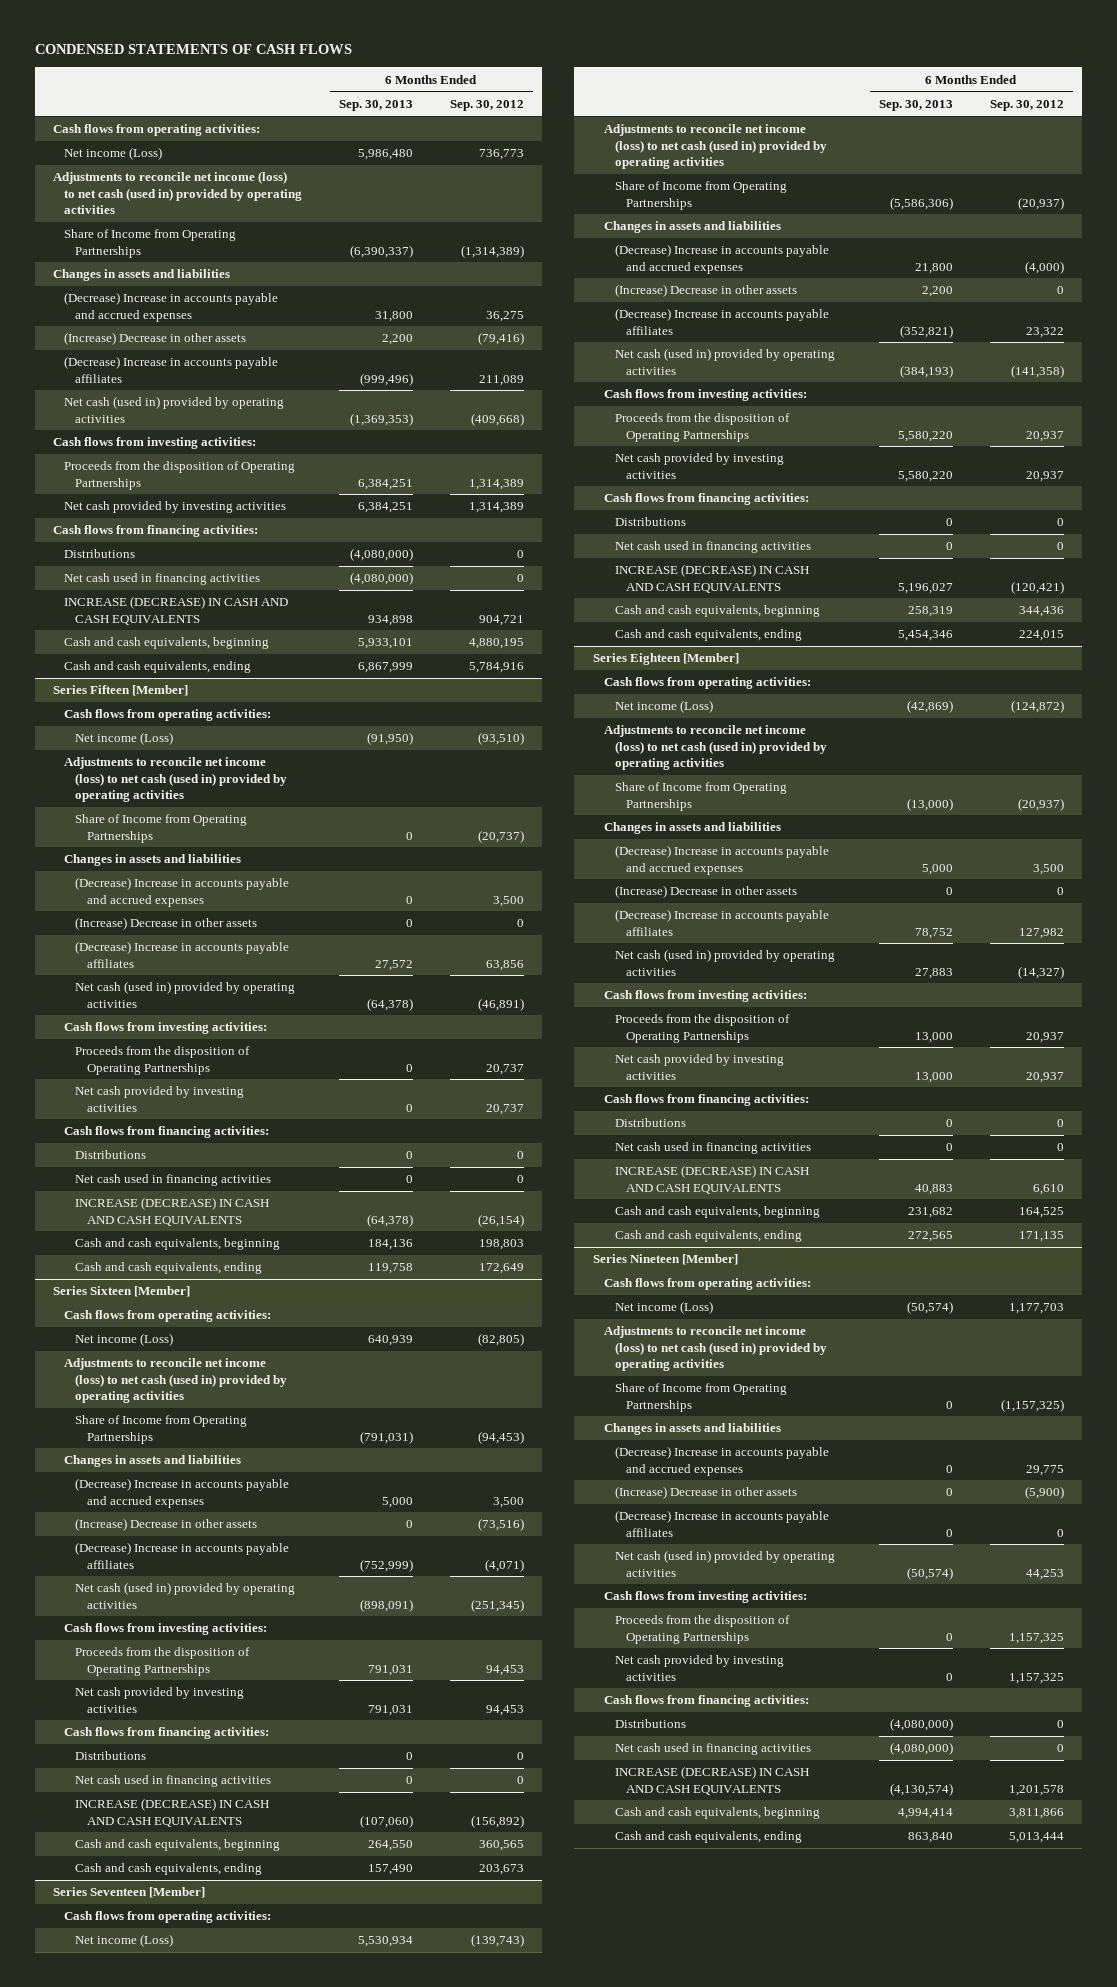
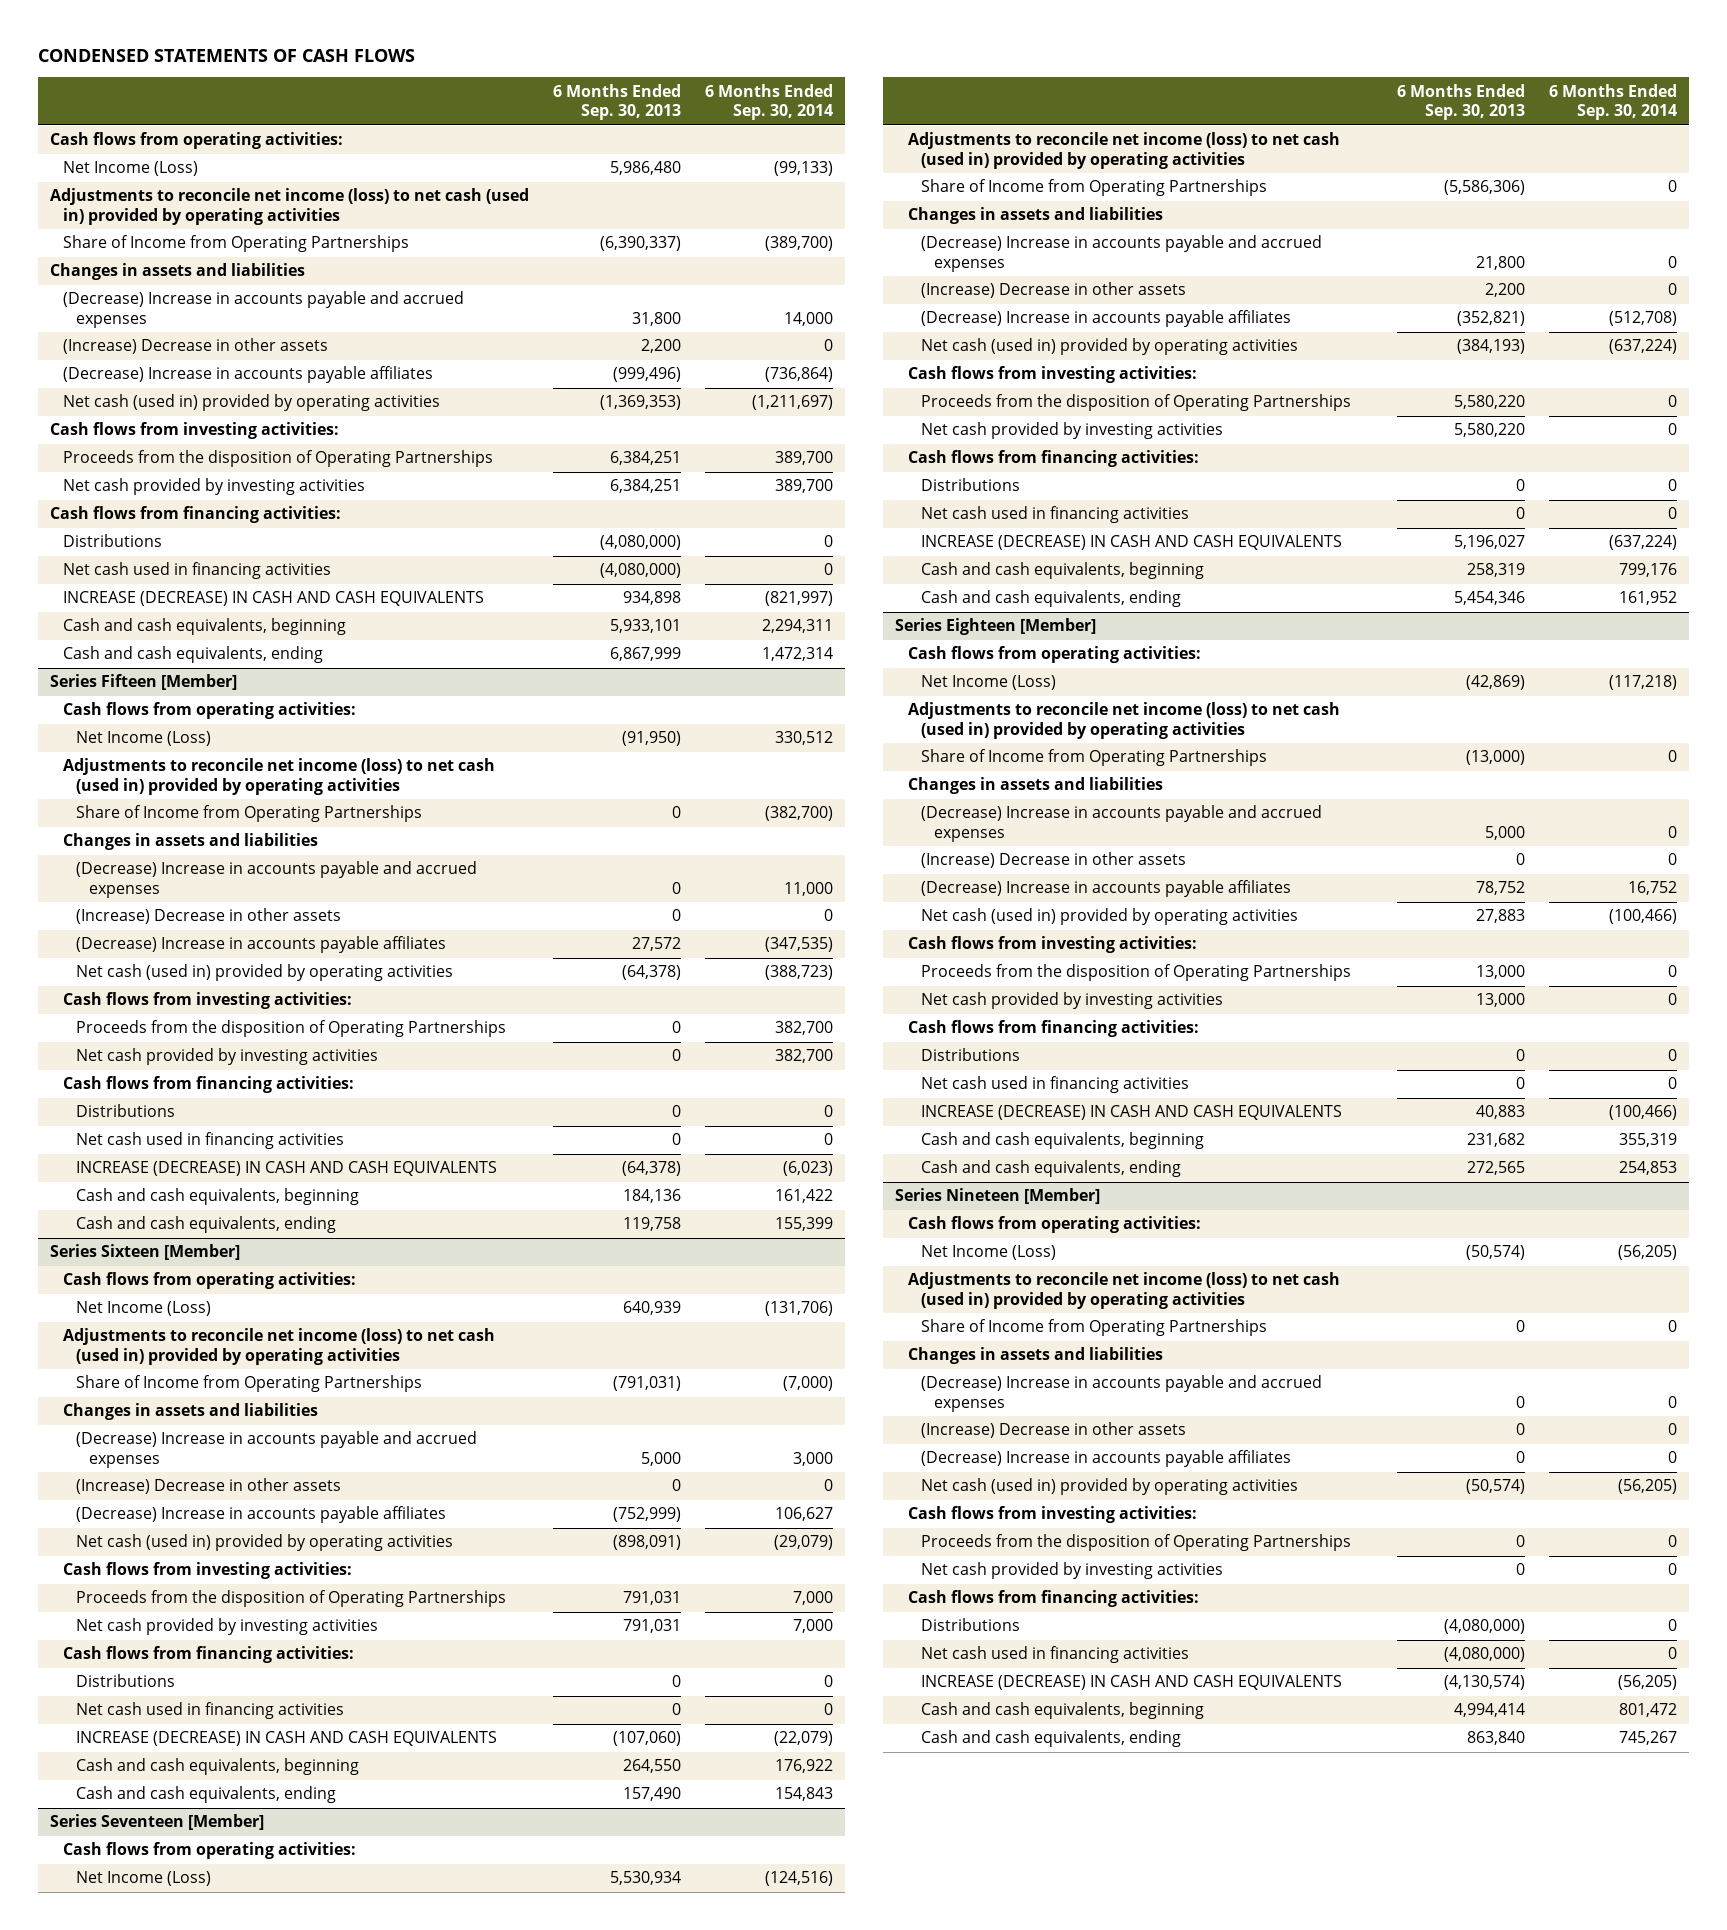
[449,99,524,111] Sep. 30, 2012 -> none
none -> [704,83,833,121] 6 Months Ended Sep. 30, 2014
[64,147,163,161] Net income (Loss) -> [63,161,199,177] Net Income (Loss)
[75,732,174,746] Net income (Loss) -> [76,731,212,747] Net Income (Loss)
[75,1333,174,1347] Net income (Loss) -> [76,1301,212,1317] Net Income (Loss)
[75,1934,174,1948] Net income (Loss) -> [76,1871,212,1887] Net Income (Loss)
[615,700,714,714] Net income (Loss) -> [920,675,1056,691] Net Income (Loss)
[615,1301,714,1315] Net income (Loss) -> [920,1245,1056,1261] Net Income (Loss)

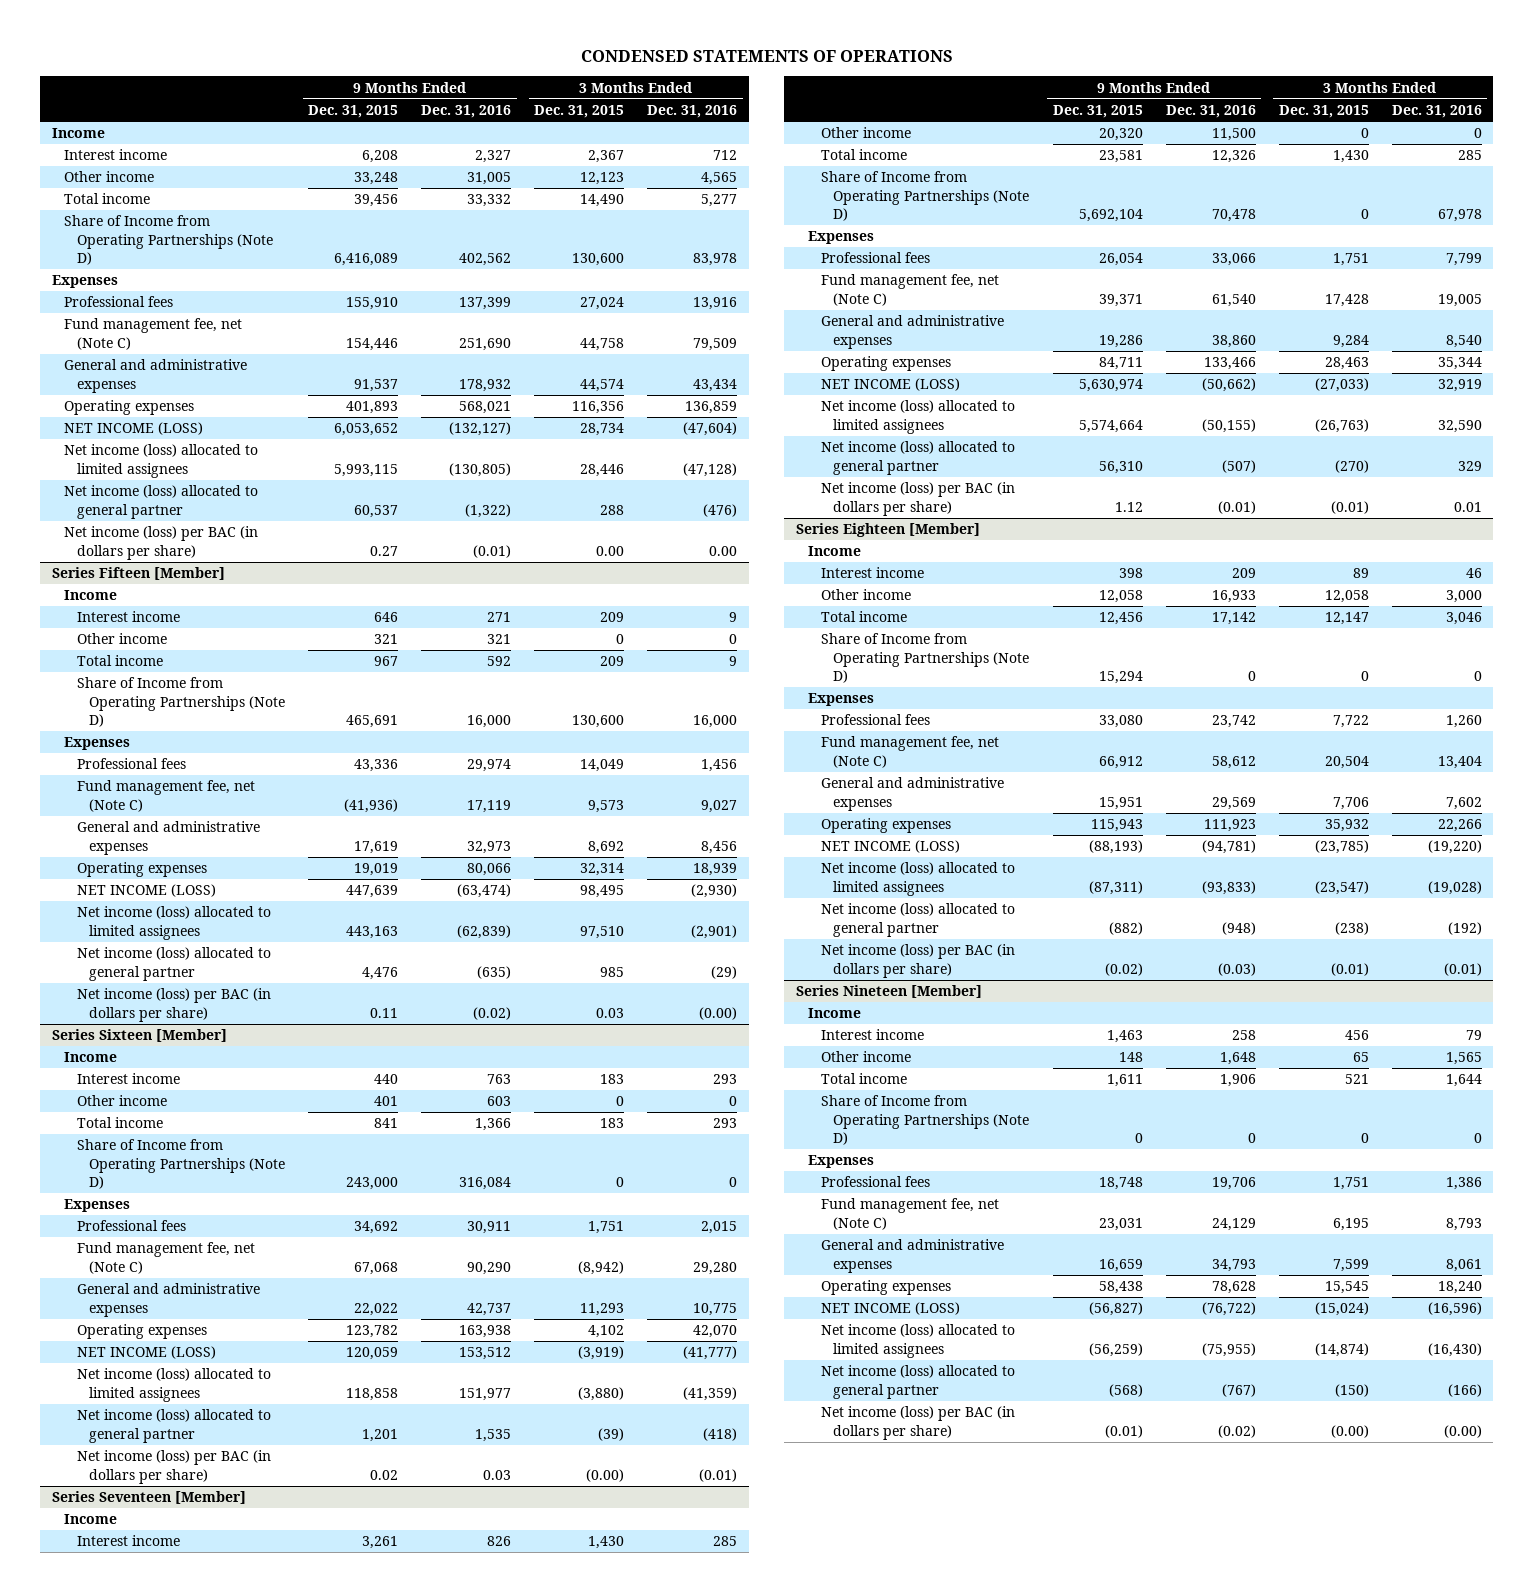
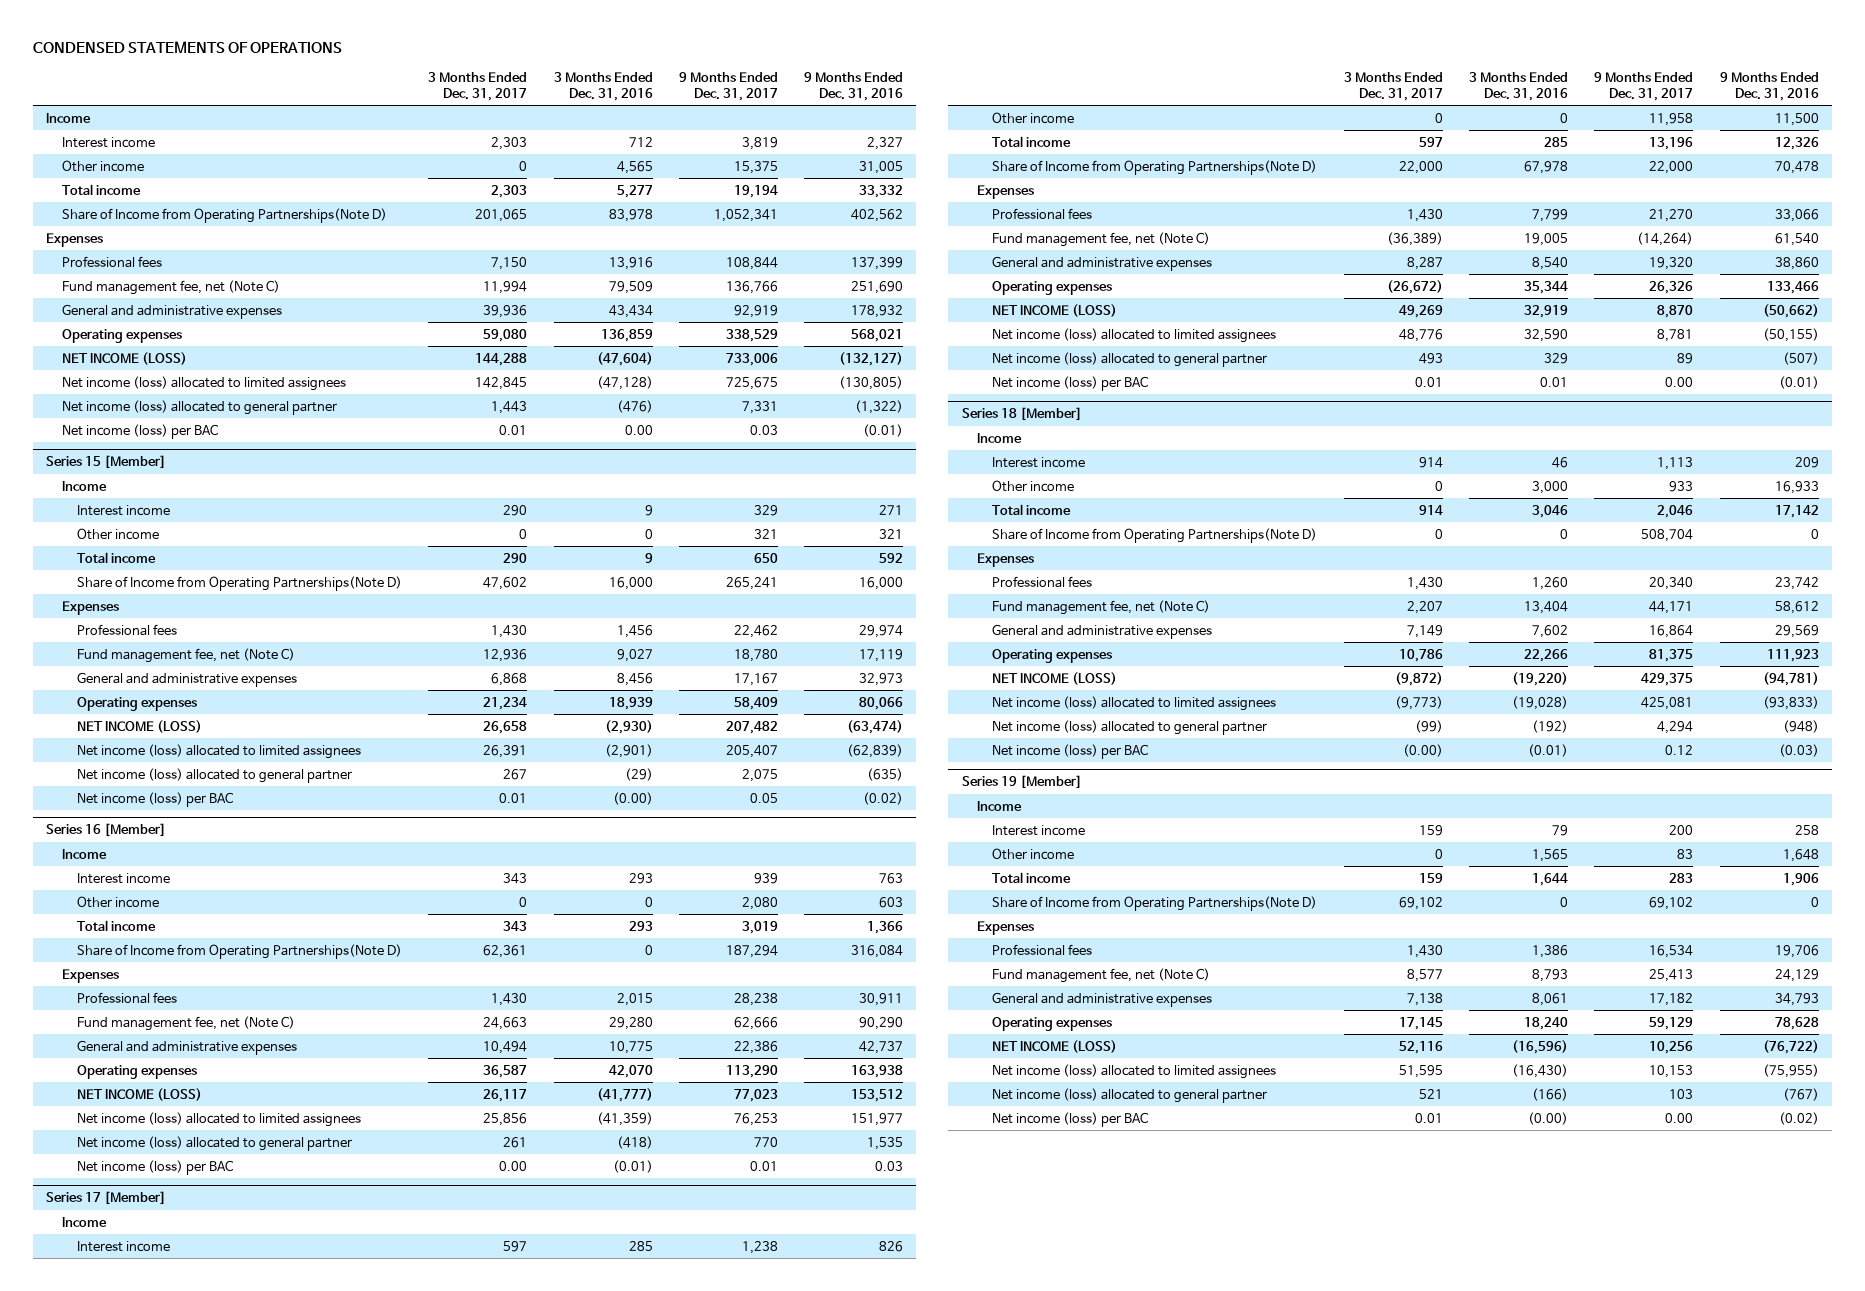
[308,104,399,118] Dec. 31, 2015 -> none
[534,104,625,118] Dec. 31, 2015 -> none
none -> [428,72,528,101] 3 Months Ended Dec. 31, 2017
none -> [678,72,778,101] 9 Months Ended Dec. 31, 2017
[64,215,273,265] Share of Income from Operating Partnerships (Note D) -> [61,207,387,223] Share of Income from Operating Partnerships(Note D)
[64,526,259,560] Net income (loss) per BAC (in dollars per share) -> [61,423,218,439] Net income (loss) per BAC
[51,567,225,581] Series Fifteen [Member] -> [46,455,167,470] Series 15 [Member]
[76,677,286,727] Share of Income from Operating Partnerships (Note D) -> [77,575,403,591] Share of Income from Operating Partnerships(Note D)
[76,988,271,1022] Net income (loss) per BAC (in dollars per share) -> [77,791,234,807] Net income (loss) per BAC
[51,1029,227,1043] Series Sixteen [Member] -> [46,823,167,838] Series 16 [Member]
[76,1139,286,1189] Share of Income from Operating Partnerships (Note D) -> [77,943,403,959] Share of Income from Operating Partnerships(Note D)
[76,1450,271,1484] Net income (loss) per BAC (in dollars per share) -> [77,1159,234,1175] Net income (loss) per BAC
[51,1491,246,1505] Series Seventeen [Member] -> [46,1191,167,1206] Series 17 [Member]
[820,171,1030,221] Share of Income from Operating Partnerships (Note D) -> [992,159,1318,175] Share of Income from Operating Partnerships(Note D)
[820,482,1015,516] Net income (loss) per BAC (in dollars per share) -> [992,375,1149,391] Net income (loss) per BAC
[795,523,980,538] Series Eighteen [Member] -> [961,407,1082,422] Series 18 [Member]
[820,633,1030,683] Share of Income from Operating Partnerships (Note D) -> [992,527,1318,543] Share of Income from Operating Partnerships(Note D)
[820,944,1015,978] Net income (loss) per BAC (in dollars per share) -> [992,743,1149,759] Net income (loss) per BAC
[795,985,982,999] Series Nineteen [Member] -> [961,775,1082,790] Series 19 [Member]
[820,1095,1030,1145] Share of Income from Operating Partnerships (Note D) -> [992,895,1318,911] Share of Income from Operating Partnerships(Note D)
[820,1406,1015,1440] Net income (loss) per BAC (in dollars per share) -> [992,1111,1149,1127] Net income (loss) per BAC

